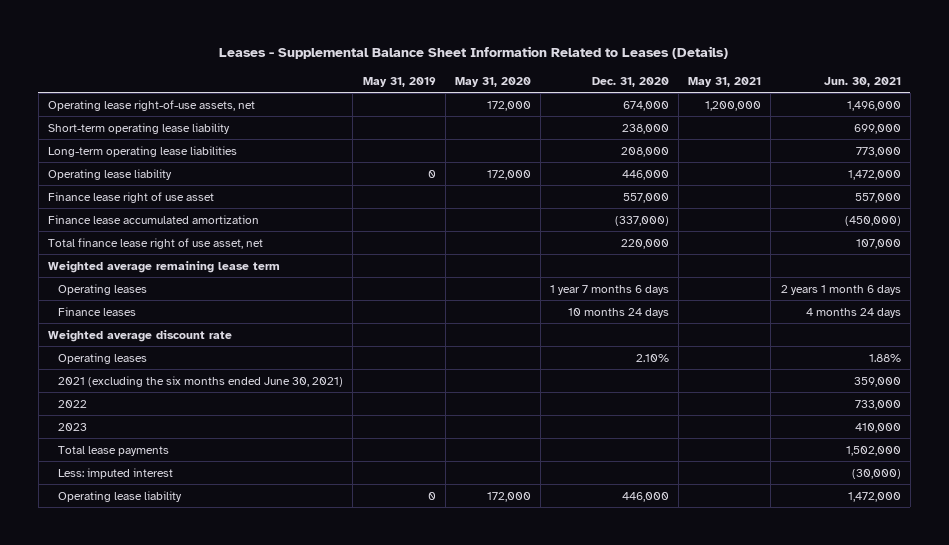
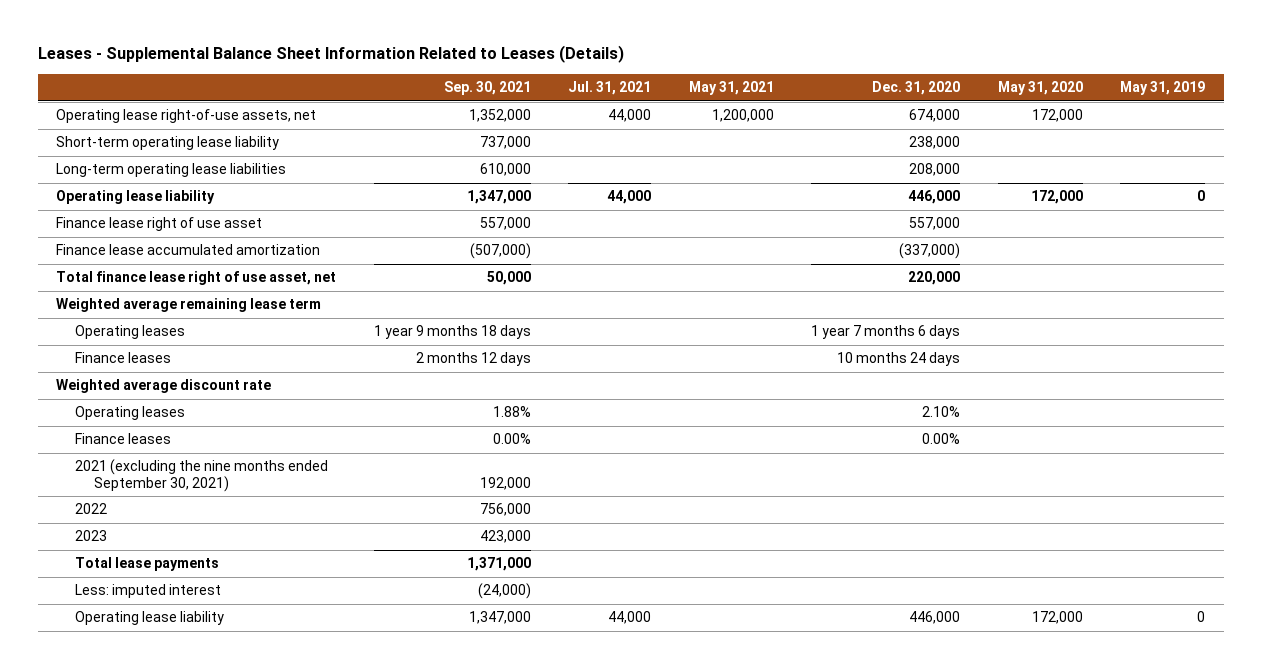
[823,77,901,88] Jun. 30, 2021 -> none
none -> [443,81,531,96] Sep. 30, 2021
none -> [568,81,652,96] Jul. 31, 2021
none -> [75,433,172,445] Finance leases
[58,375,344,387] 2021 (excluding the six months ended June 30, 2021) -> [75,459,329,492] 2021 (excluding the nine months ended September 30, 2021)

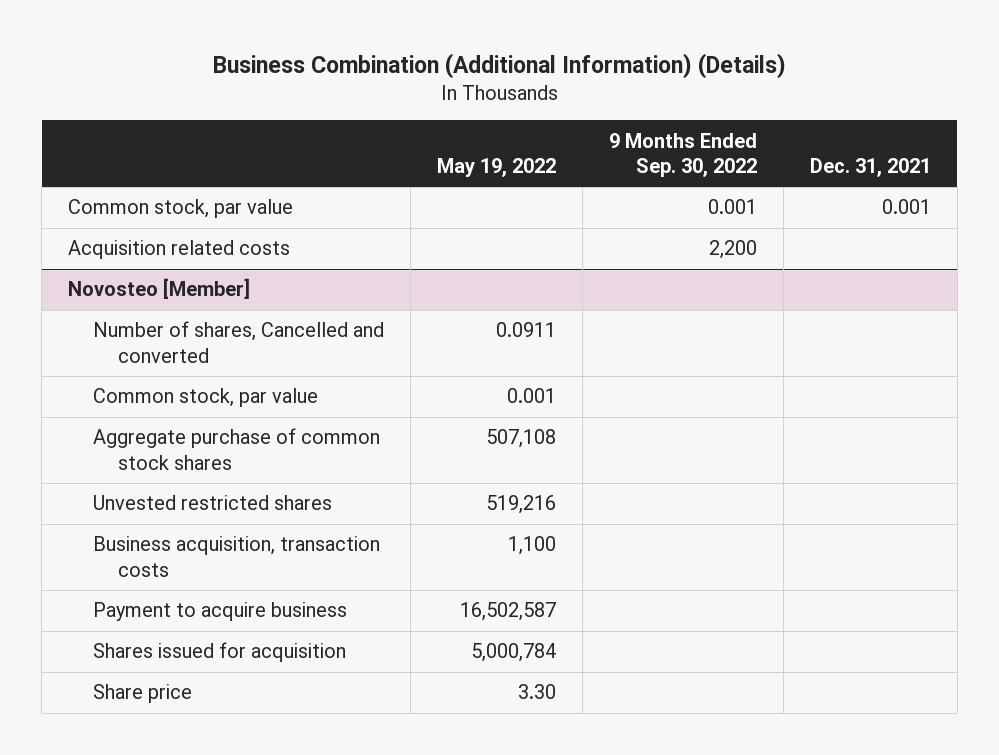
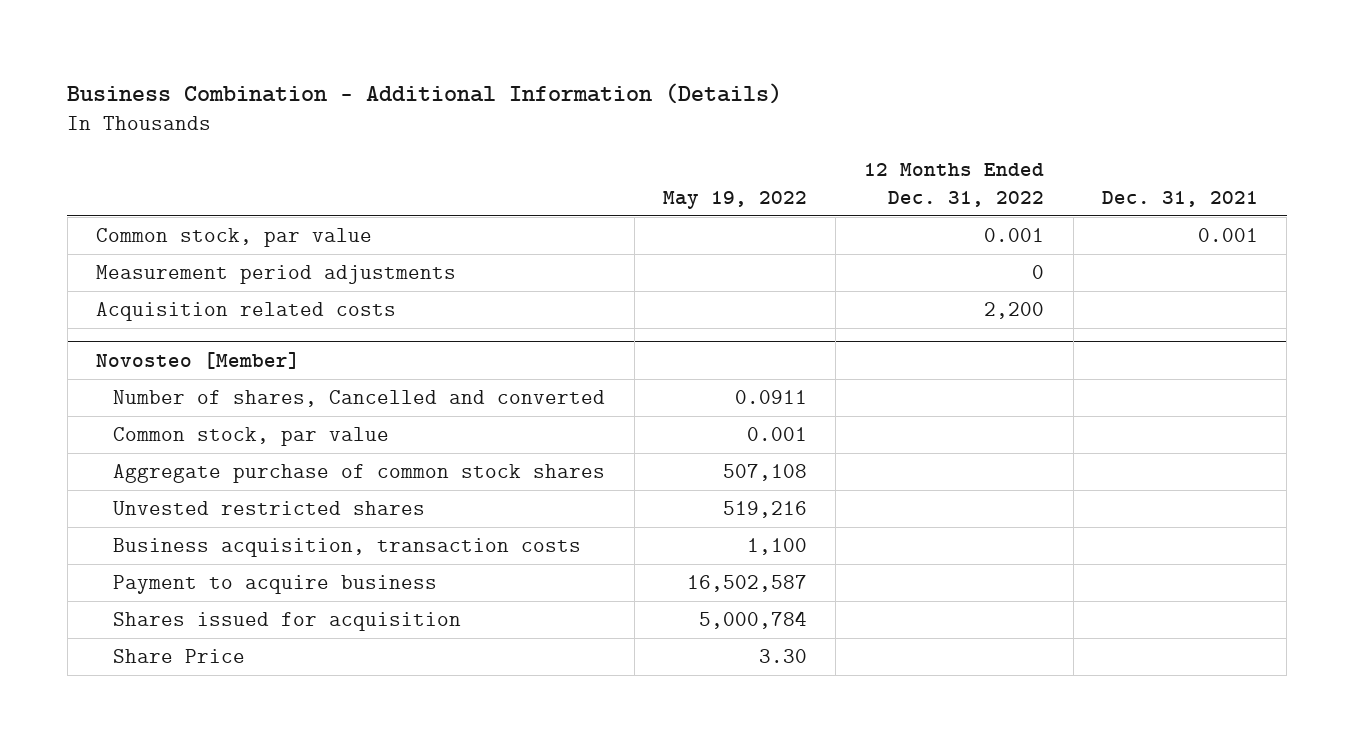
[212,53,786,80] Business Combination (Additional Information) (Details) -> [67,82,783,104] Business Combination - Additional Information (Details)
[608,132,757,177] 9 Months Ended Sep. 30, 2022 -> none
none -> [864,163,1045,207] 12 Months Ended Dec. 31, 2022
none -> [96,265,457,285] Measurement period adjustments
[93,684,193,704] Share price -> [113,649,246,664] Share Price

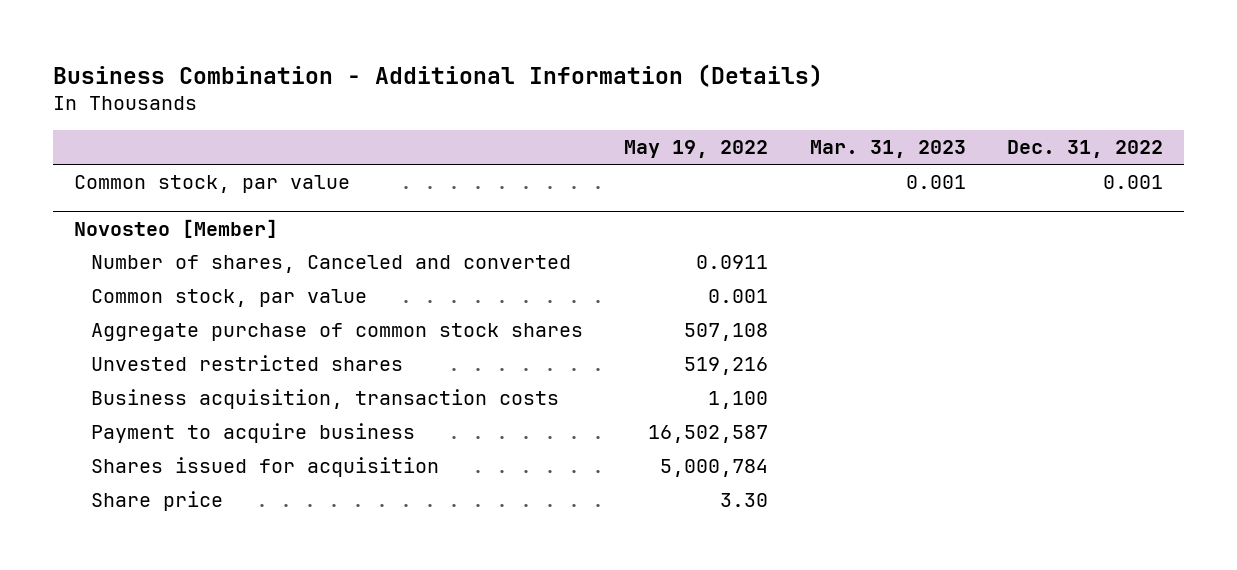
[864,163,1045,207] 12 Months Ended Dec. 31, 2022 -> none
[1101,190,1258,207] Dec. 31, 2021 -> none
none -> [809,140,966,159] Mar. 31, 2023
none -> [1006,140,1163,159] Dec. 31, 2022
[96,265,457,285] Measurement period adjustments -> none
[96,302,397,322] Acquisition related costs -> none
[113,390,606,408] Number of shares, Cancelled and converted -> [90,255,571,274] Number of shares, Canceled and converted
[113,649,246,664] Share Price -> [90,491,223,512] Share price

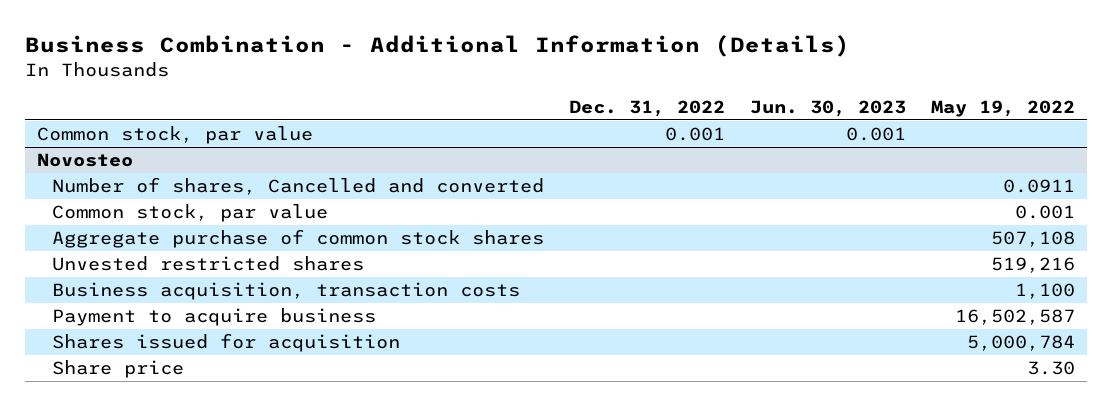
[809,140,966,159] Mar. 31, 2023 -> none
none -> [749,100,906,118] Jun. 30, 2023
[73,218,278,238] Novosteo [Member] -> [37,153,134,168] Novosteo
[90,255,571,274] Number of shares, Canceled and converted -> [51,177,544,196] Number of shares, Cancelled and converted

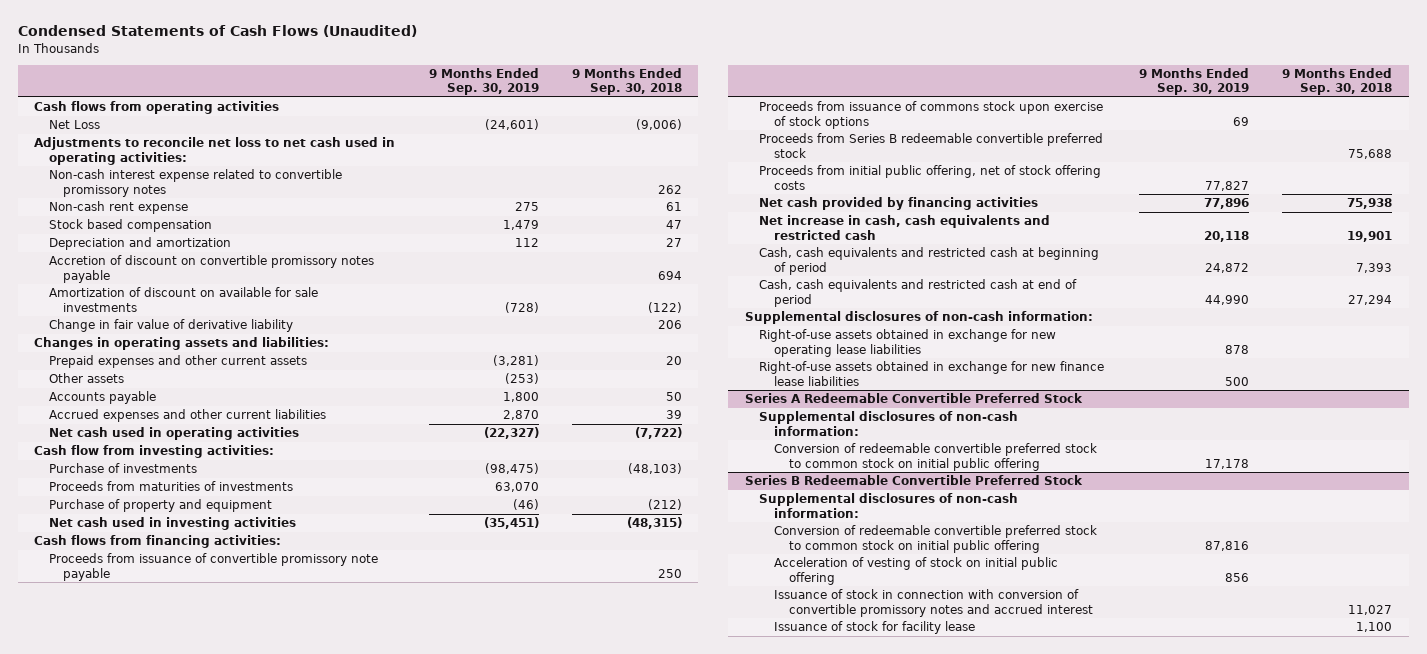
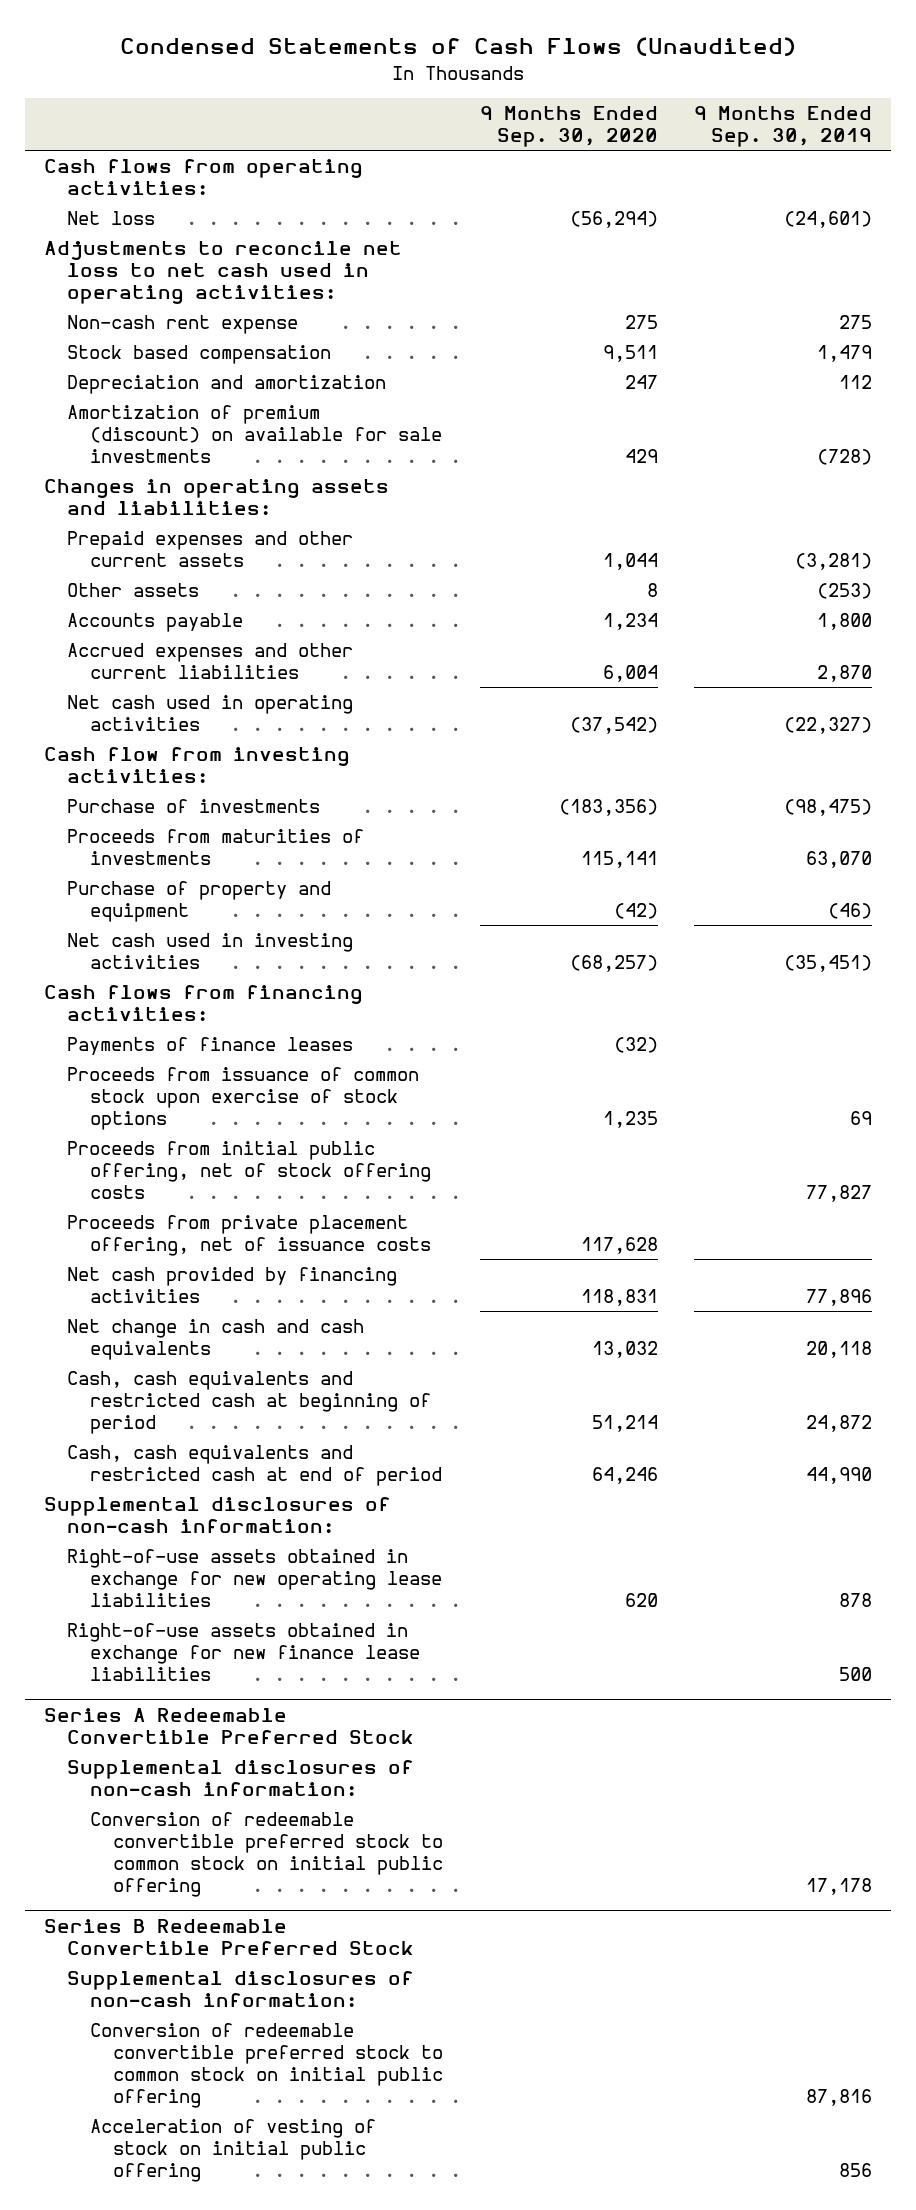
[571,68,682,96] 9 Months Ended Sep. 30, 2018 -> none
none -> [479,106,658,148] 9 Months Ended Sep. 30, 2020
[34,101,280,115] Cash flows from operating activities -> [43,159,363,196] Cash flows from operating activities:
[48,120,100,130] Net Loss -> [66,211,155,226] Net loss
[48,169,342,197] Non-cash interest expense related to convertible promissory notes -> none
[48,255,374,283] Accretion of discount on convertible promissory notes payable -> none
[48,319,293,333] Change in fair value of derivative liability -> none
[48,287,318,312] Amortization of discount on available for sale investments -> [66,405,442,464] Amortization of premium (discount) on available for sale investments
[48,553,378,581] Proceeds from issuance of convertible promissory note payable -> none
[759,133,1104,158] Proceeds from Series B redeemable convertible preferred stock -> none
none -> [66,1037,353,1056] Payments of finance leases
[759,101,1104,129] Proceeds from issuance of commons stock upon exercise of stock options -> [66,1067,419,1131] Proceeds from issuance of common stock upon exercise of stock options
none -> [66,1215,431,1257] Proceeds from private placement offering, net of issuance costs
[759,215,1051,240] Net increase in cash, cash equivalents and restricted cash -> [66,1319,364,1361] Net change in cash and cash equivalents
[774,589,1093,617] Issuance of stock in connection with conversion of convertible promissory notes and accrued interest -> none
[774,621,976,635] Issuance of stock for facility lease -> none

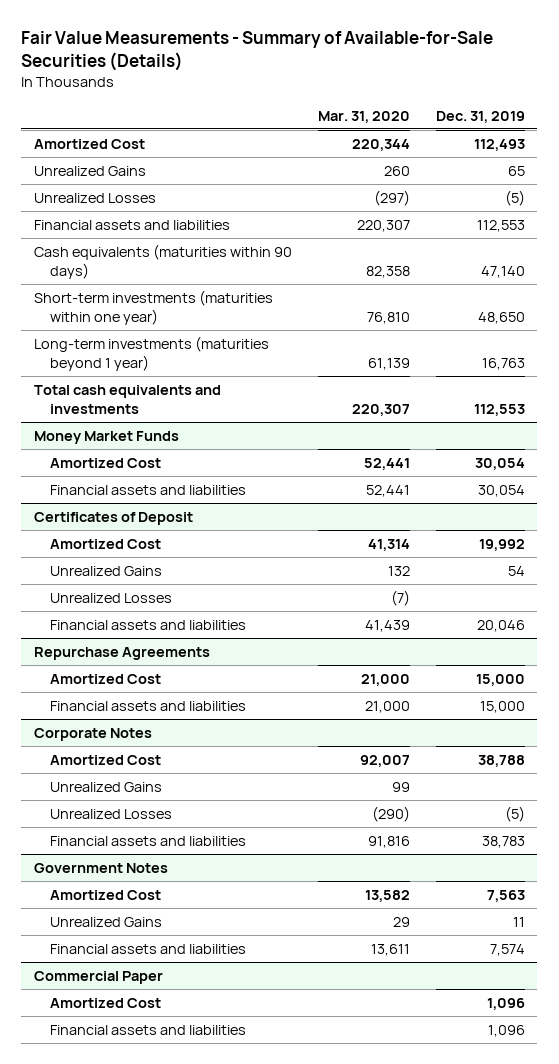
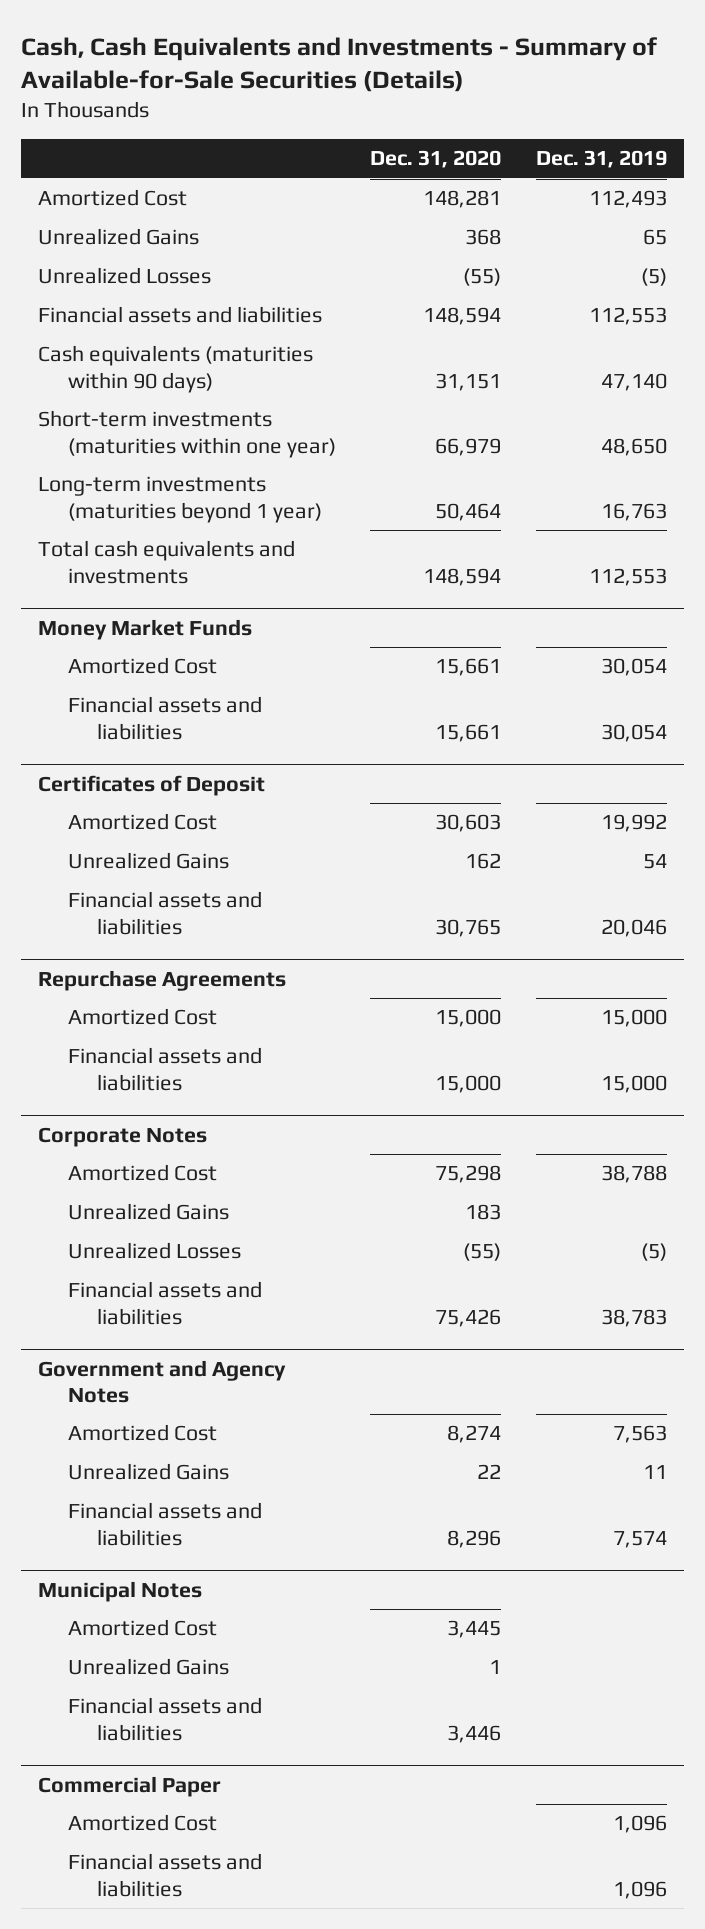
[21,31,494,71] Fair Value Measurements - Summary of Available-for-Sale Securities (Details) -> [20,36,657,93] Cash, Cash Equivalents and Investments - Summary of Available-for-Sale Securities (Details)
[317,110,410,123] Mar. 31, 2020 -> none
none -> [370,150,502,169] Dec. 31, 2020
[50,592,173,603] Unrealized Losses -> none
[34,862,169,873] Government Notes -> [38,1359,287,1403] Government and Agency Notes
none -> [38,1580,203,1602] Municipal Notes
none -> [67,1619,217,1637] Amortized Cost
none -> [67,1658,229,1676] Unrealized Gains
none -> [67,1697,262,1741] Financial assets and liabilities

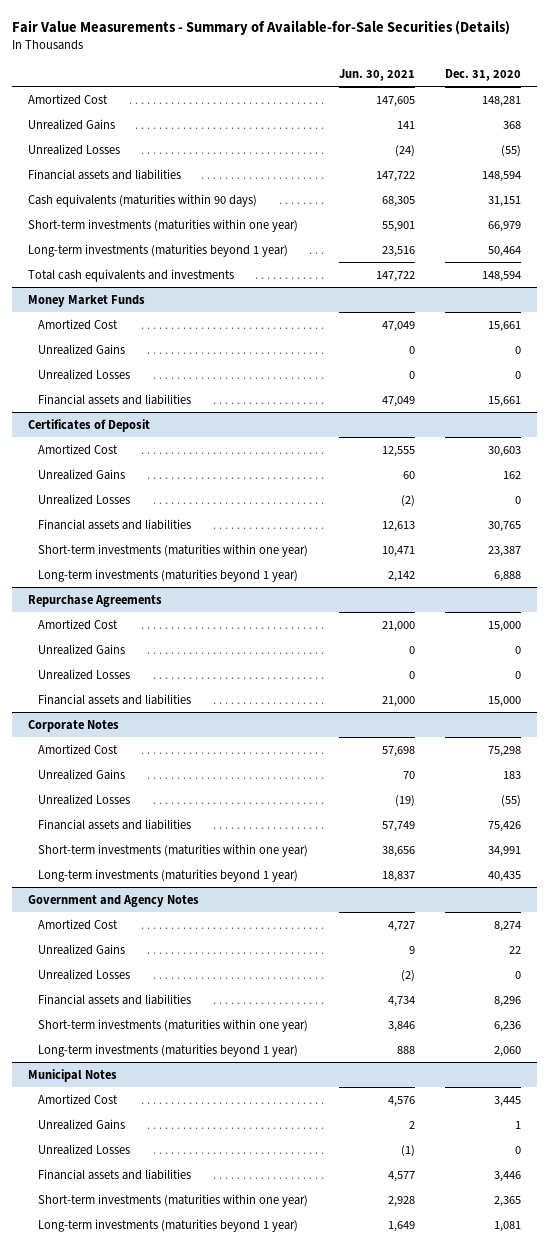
[20,36,657,93] Cash, Cash Equivalents and Investments - Summary of Available-for-Sale Securities (Details) -> [12,20,511,36] Fair Value Measurements - Summary of Available-for-Sale Securities (Details)
[535,150,667,169] Dec. 31, 2019 -> none
none -> [338,69,415,82] Jun. 30, 2021
none -> [38,343,126,355] Unrealized Gains
none -> [38,368,131,380] Unrealized Losses
none -> [38,493,131,505] Unrealized Losses
none -> [38,543,309,557] Short-term investments (maturities within one year)
none -> [38,568,299,582] Long-term investments (maturities beyond 1 year)
none -> [38,643,126,655] Unrealized Gains
none -> [38,668,131,680] Unrealized Losses
none -> [38,843,309,857] Short-term investments (maturities within one year)
none -> [38,868,299,882] Long-term investments (maturities beyond 1 year)
none -> [38,968,131,980] Unrealized Losses
none -> [38,1018,309,1032] Short-term investments (maturities within one year)
none -> [38,1043,299,1057] Long-term investments (maturities beyond 1 year)
none -> [38,1143,131,1155] Unrealized Losses
[38,1775,222,1797] Commercial Paper -> none
[67,1814,217,1832] Amortized Cost -> none
[67,1853,262,1897] Financial assets and liabilities -> none
none -> [38,1193,309,1207] Short-term investments (maturities within one year)
none -> [38,1218,299,1232] Long-term investments (maturities beyond 1 year)

